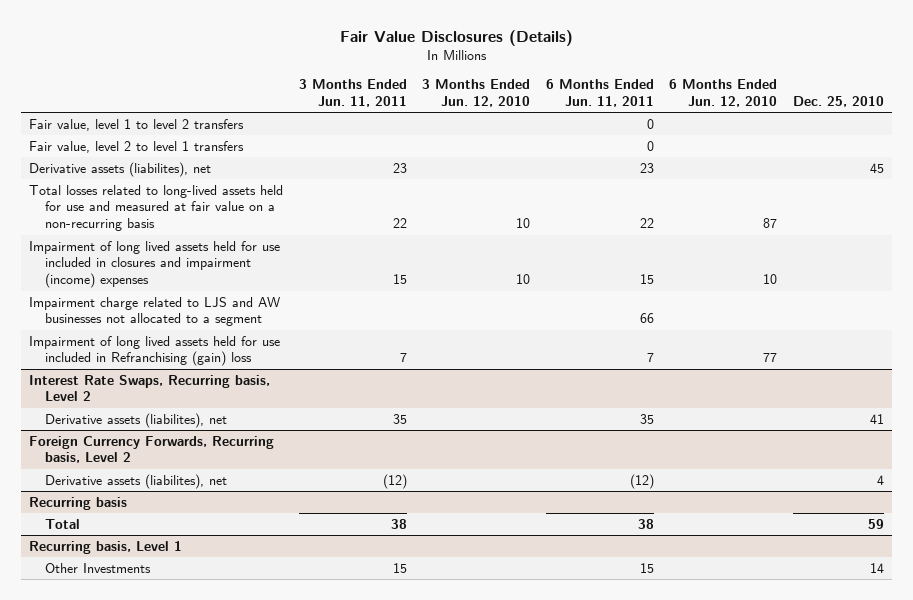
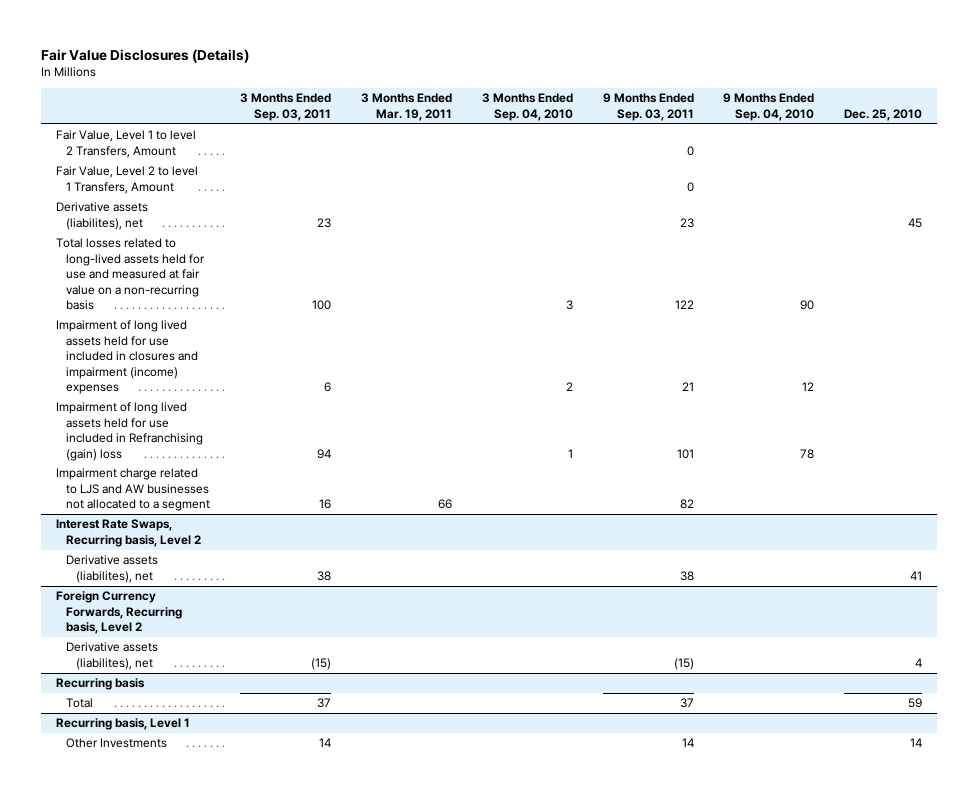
[298,79,407,107] 3 Months Ended Jun. 11, 2011 -> none
[422,79,531,107] 3 Months Ended Jun. 12, 2010 -> none
[545,79,654,107] 6 Months Ended Jun. 11, 2011 -> none
[669,79,778,107] 6 Months Ended Jun. 12, 2010 -> none
none -> [239,93,331,121] 3 Months Ended Sep. 03, 2011
none -> [360,93,452,121] 3 Months Ended Mar. 19, 2011
none -> [481,93,573,121] 3 Months Ended Sep. 04, 2010
none -> [602,93,694,121] 9 Months Ended Sep. 03, 2011
none -> [723,93,815,121] 9 Months Ended Sep. 04, 2010
[29,118,245,131] Fair value, level 1 to level 2 transfers -> [56,130,197,158] Fair Value, Level 1 to level 2 Transfers, Amount
[29,140,245,153] Fair value, level 2 to level 1 transfers -> [56,166,199,194] Fair Value, Level 2 to level 1 Transfers, Amount
[29,296,281,327] Impairment charge related to LJS and AW businesses not allocated to a segment -> [56,468,211,512] Impairment charge related to LJS and AW businesses not allocated to a segment

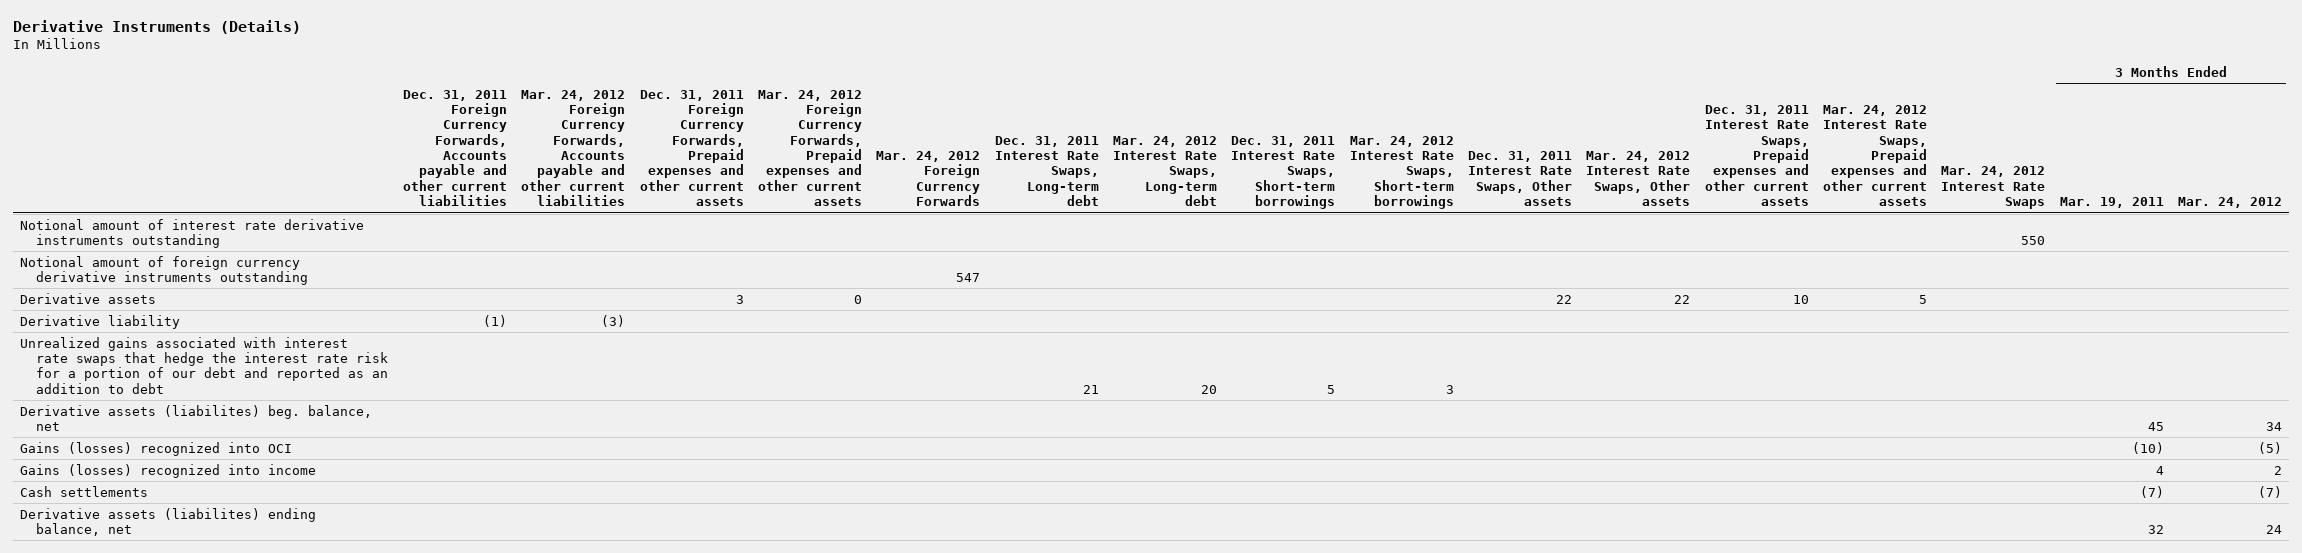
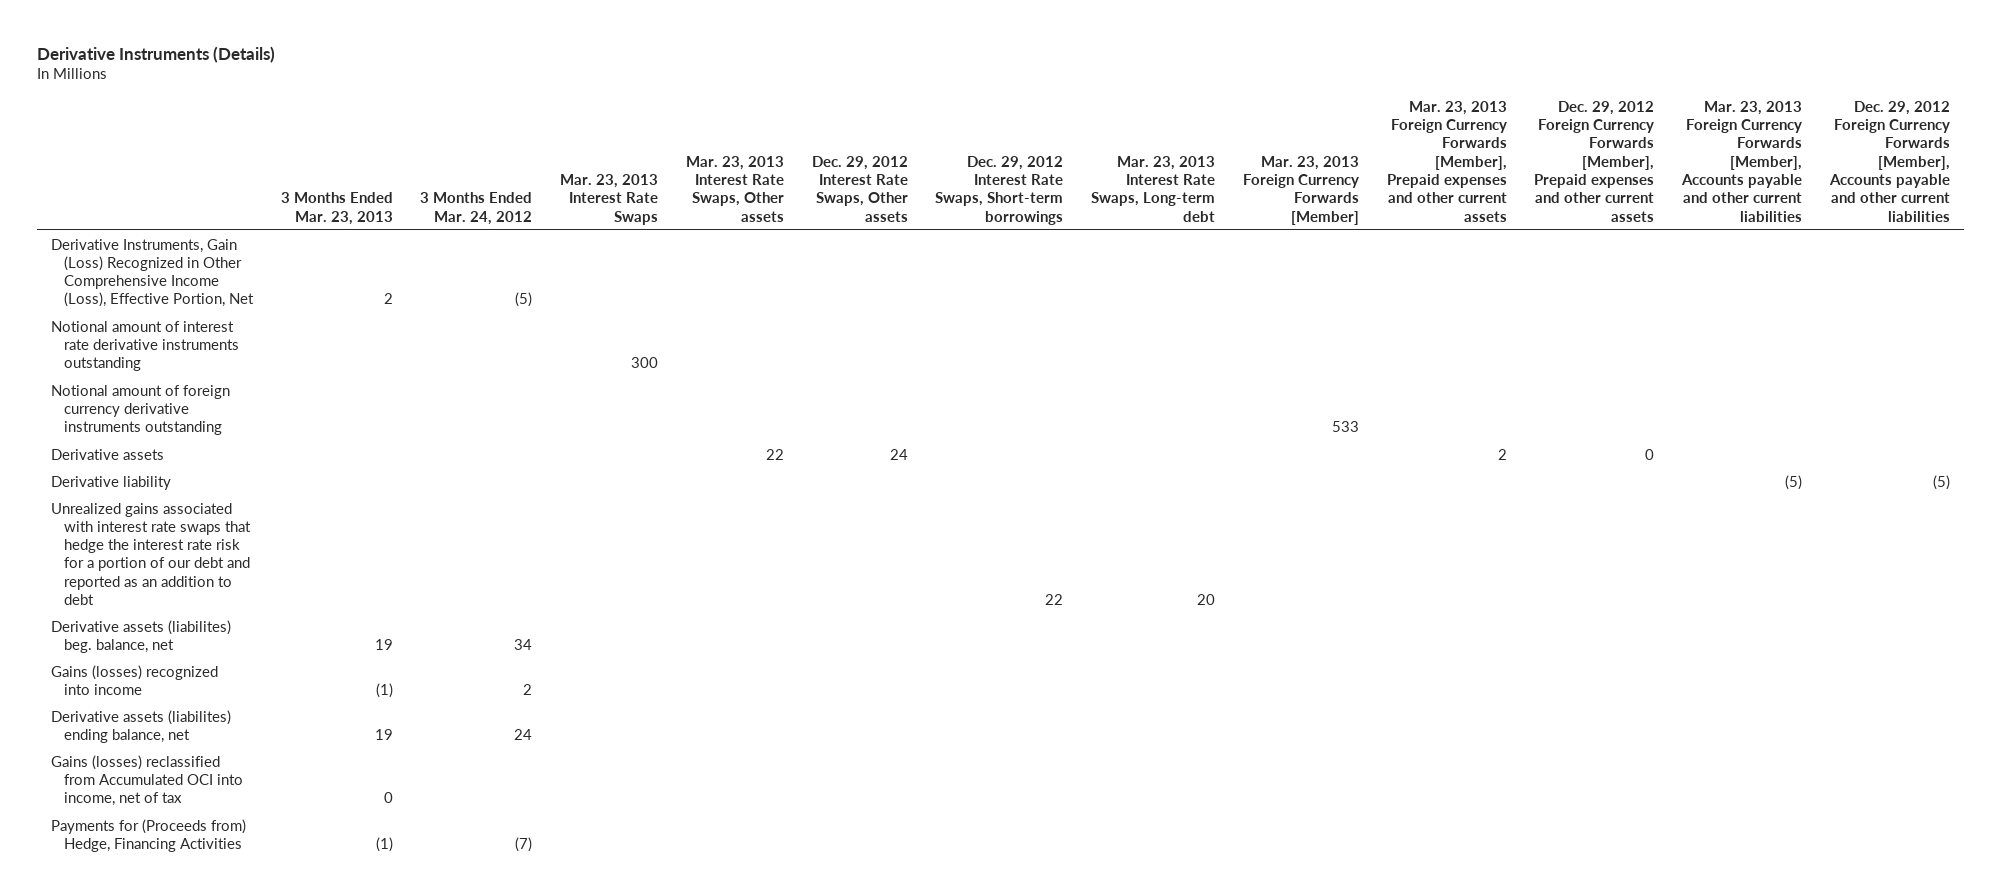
[402,89,507,207] Dec. 31, 2011 Foreign Currency Forwards, Accounts payable and other current liabilities -> none
[521,89,626,207] Mar. 24, 2012 Foreign Currency Forwards, Accounts payable and other current liabilities -> none
[639,89,744,207] Dec. 31, 2011 Foreign Currency Forwards, Prepaid expenses and other current assets -> none
[757,89,862,207] Mar. 24, 2012 Foreign Currency Forwards, Prepaid expenses and other current assets -> none
[876,151,981,207] Mar. 24, 2012 Foreign Currency Forwards -> none
[994,135,1099,207] Dec. 31, 2011 Interest Rate Swaps, Long-term debt -> none
[1112,135,1217,207] Mar. 24, 2012 Interest Rate Swaps, Long-term debt -> none
[1231,135,1336,210] Dec. 31, 2011 Interest Rate Swaps, Short-term borrowings -> none
[1349,135,1454,210] Mar. 24, 2012 Interest Rate Swaps, Short-term borrowings -> none
[1468,151,1573,207] Dec. 31, 2011 Interest Rate Swaps, Other assets -> none
[1586,151,1691,207] Mar. 24, 2012 Interest Rate Swaps, Other assets -> none
[1704,105,1809,207] Dec. 31, 2011 Interest Rate Swaps, Prepaid expenses and other current assets -> none
[1823,105,1928,207] Mar. 24, 2012 Interest Rate Swaps, Prepaid expenses and other current assets -> none
[1941,166,2046,210] Mar. 24, 2012 Interest Rate Swaps -> none
[2059,197,2164,209] Mar. 19, 2011 -> none
none -> [280,192,393,225] 3 Months Ended Mar. 23, 2013
none -> [560,173,659,225] Mar. 23, 2013 Interest Rate Swaps
none -> [685,155,784,222] Mar. 23, 2013 Interest Rate Swaps, Other assets
none -> [811,155,908,222] Dec. 29, 2012 Interest Rate Swaps, Other assets
none -> [935,155,1064,225] Dec. 29, 2012 Interest Rate Swaps, Short-term borrowings
none -> [1091,155,1216,222] Mar. 23, 2013 Interest Rate Swaps, Long-term debt
none -> [1242,155,1359,225] Mar. 23, 2013 Foreign Currency Forwards [Member]
none -> [1386,100,1507,222] Mar. 23, 2013 Foreign Currency Forwards [Member], Prepaid expenses and other current assets
none -> [1534,100,1655,222] Dec. 29, 2012 Foreign Currency Forwards [Member], Prepaid expenses and other current assets
none -> [1681,100,1803,222] Mar. 23, 2013 Foreign Currency Forwards [Member], Accounts payable and other current liabilities
none -> [1828,100,1950,222] Dec. 29, 2012 Foreign Currency Forwards [Member], Accounts payable and other current liabilities
none -> [51,238,254,308] Derivative Instruments, Gain (Loss) Recognized in Other Comprehensive Income (Loss), Effective Portion, Net
[20,441,293,456] Gains (losses) recognized into OCI -> none
[20,485,149,497] Cash settlements -> none
none -> [51,754,243,807] Gains (losses) reclassified from Accumulated OCI into income, net of tax
none -> [51,818,247,852] Payments for (Proceeds from) Hedge, Financing Activities

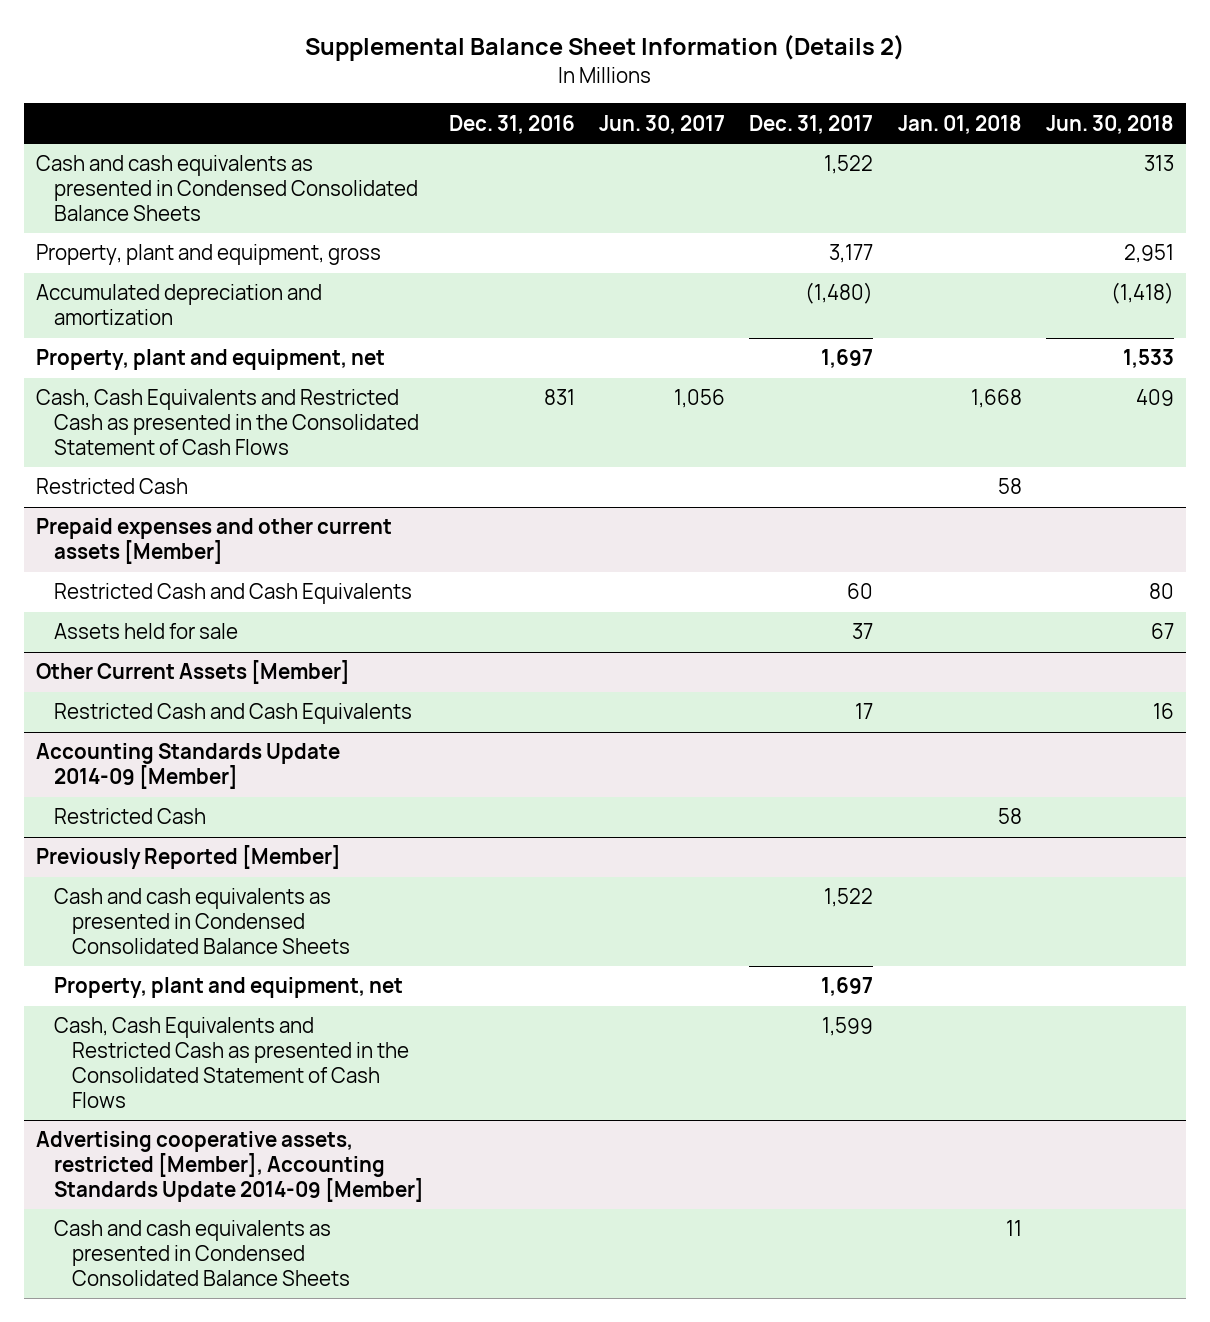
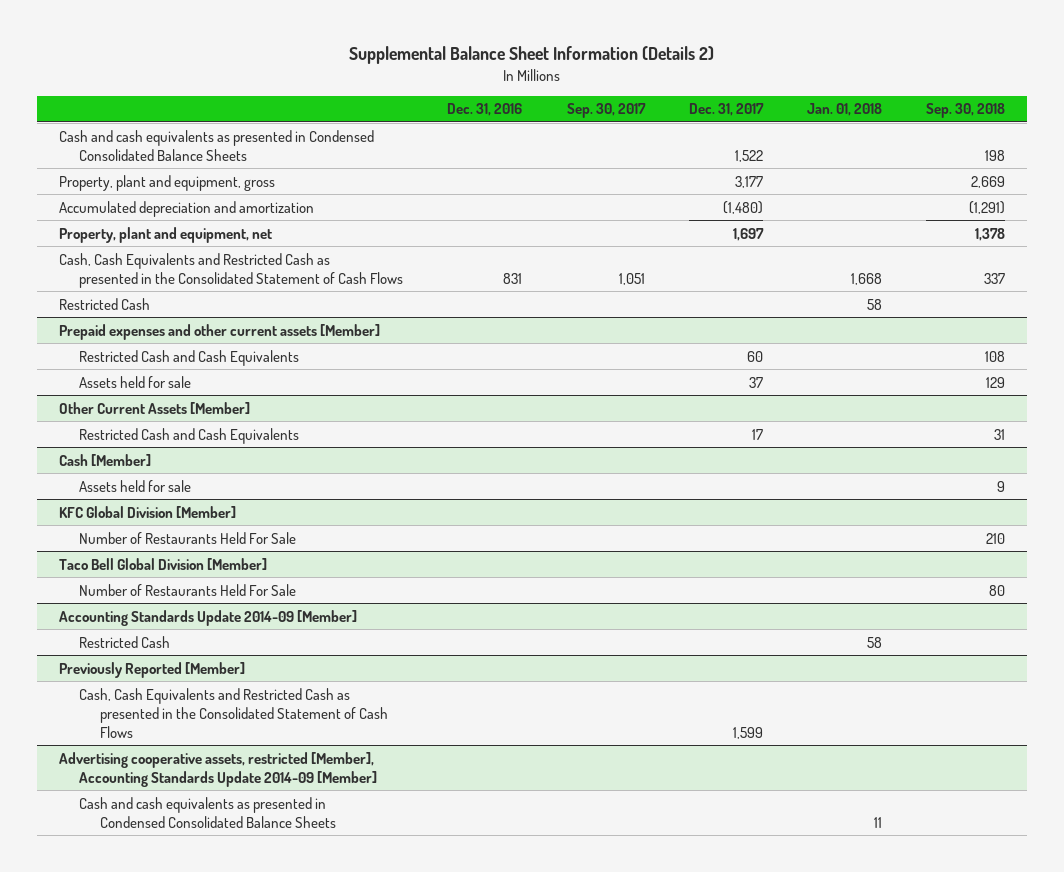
[599,114,726,134] Jun. 30, 2017 -> none
[1046,114,1175,134] Jun. 30, 2018 -> none
none -> [566,103,646,119] Sep. 30, 2017
none -> [926,103,1006,119] Sep. 30, 2018
none -> [58,453,151,466] Cash [Member]
none -> [79,479,192,492] Assets held for sale
none -> [58,505,236,518] KFC Global Division [Member]
none -> [79,531,297,544] Number of Restaurants Held For Sale
none -> [58,557,267,570] Taco Bell Global Division [Member]
none -> [79,583,297,596] Number of Restaurants Held For Sale
[54,888,351,954] Cash and cash equivalents as presented in Condensed Consolidated Balance Sheets -> none
[54,977,404,999] Property, plant and equipment, net -> none

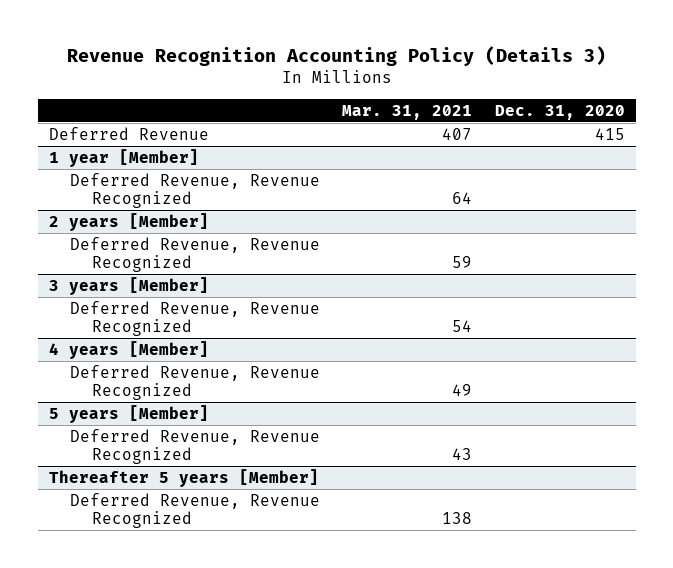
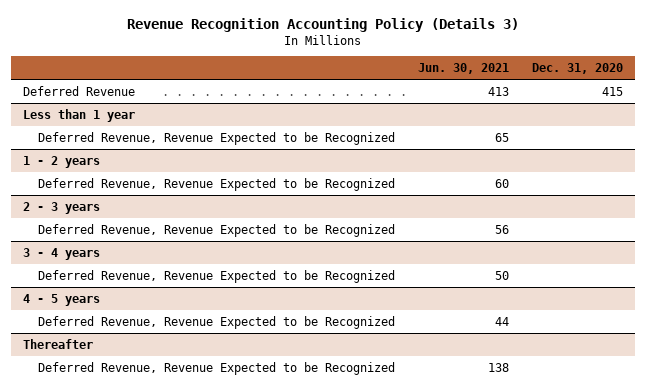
[342,104,473,120] Mar. 31, 2021 -> none
none -> [418,63,510,75] Jun. 30, 2021
[48,148,199,167] 1 year [Member] -> [22,108,135,122] Less than 1 year
[70,172,321,209] Deferred Revenue, Revenue Recognized -> [38,131,396,145] Deferred Revenue, Revenue Expected to be Recognized
[48,212,209,231] 2 years [Member] -> [22,155,100,168] 1 - 2 years
[70,236,321,273] Deferred Revenue, Revenue Recognized -> [38,177,396,191] Deferred Revenue, Revenue Expected to be Recognized
[48,276,209,295] 3 years [Member] -> [22,201,100,214] 2 - 3 years
[70,300,321,337] Deferred Revenue, Revenue Recognized -> [38,223,396,237] Deferred Revenue, Revenue Expected to be Recognized
[48,340,209,359] 4 years [Member] -> [22,247,100,260] 3 - 4 years
[70,364,321,401] Deferred Revenue, Revenue Recognized -> [38,269,396,283] Deferred Revenue, Revenue Expected to be Recognized
[48,404,209,423] 5 years [Member] -> [22,293,100,306] 4 - 5 years
[70,428,321,465] Deferred Revenue, Revenue Recognized -> [38,315,396,329] Deferred Revenue, Revenue Expected to be Recognized
[48,468,319,487] Thereafter 5 years [Member] -> [22,338,93,349] Thereafter
[70,492,321,529] Deferred Revenue, Revenue Recognized -> [38,361,396,375] Deferred Revenue, Revenue Expected to be Recognized

